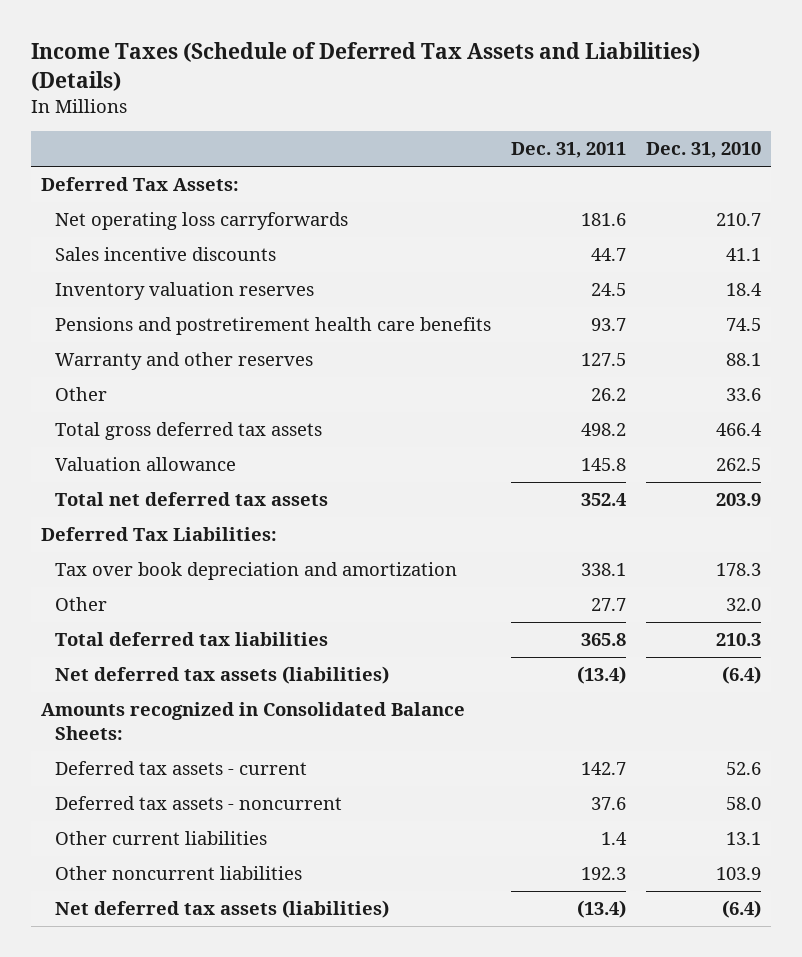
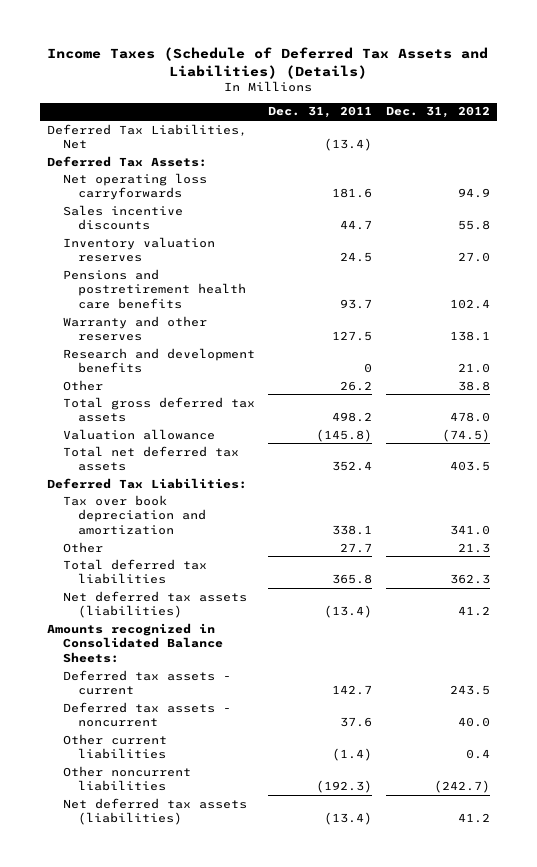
[646,142,762,159] Dec. 31, 2010 -> none
none -> [386,106,491,119] Dec. 31, 2012
none -> [46,123,247,150] Deferred Tax Liabilities, Net
none -> [62,347,255,374] Research and development benefits
[581,458,627,472] 145.8 -> [316,428,373,442] (145.8)
[601,832,628,846] 1.4 -> [332,748,373,762] (1.4)
[581,867,627,881] 192.3 -> [316,780,373,794] (192.3)

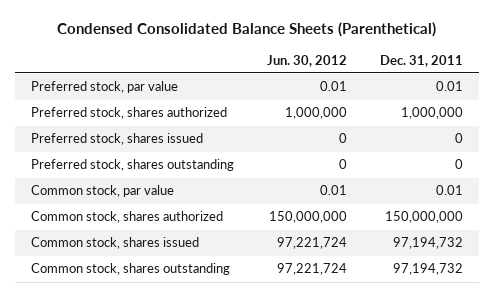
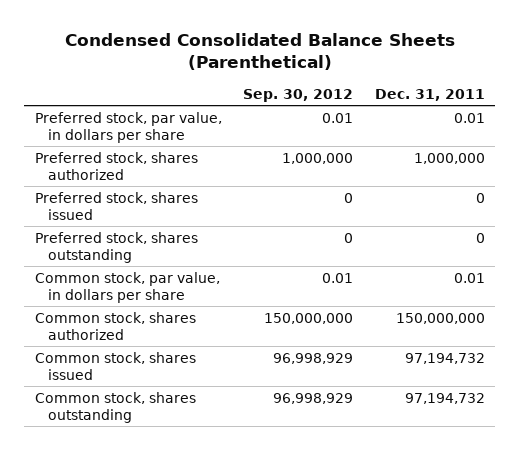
[266,54,347,67] Jun. 30, 2012 -> none
none -> [243,88,354,102] Sep. 30, 2012
[30,81,178,94] Preferred stock, par value -> [34,111,222,143] Preferred stock, par value, in dollars per share
[30,185,174,198] Common stock, par value -> [34,271,220,303] Common stock, par value, in dollars per share

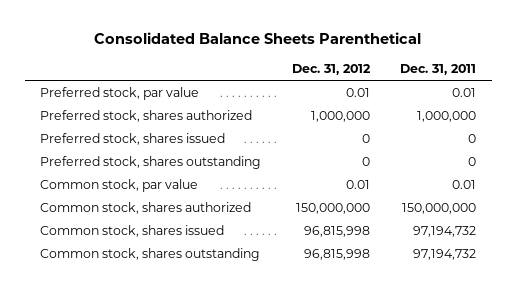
[64,32,455,70] Condensed Consolidated Balance Sheets (Parenthetical) -> [94,32,422,45] Consolidated Balance Sheets Parenthetical
[243,88,354,102] Sep. 30, 2012 -> none
none -> [291,63,371,75] Dec. 31, 2012
[34,111,222,143] Preferred stock, par value, in dollars per share -> [40,87,200,101] Preferred stock, par value
[34,271,220,303] Common stock, par value, in dollars per share -> [40,179,199,193] Common stock, par value

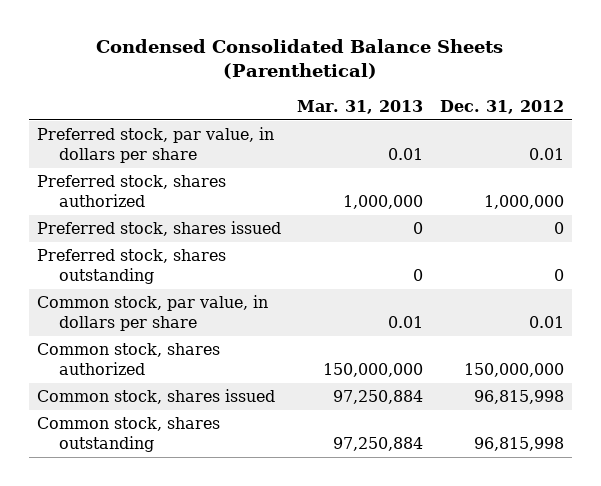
[94,32,422,45] Consolidated Balance Sheets Parenthetical -> [96,39,504,80] Condensed Consolidated Balance Sheets (Parenthetical)
[400,63,477,75] Dec. 31, 2011 -> none
none -> [297,100,424,115] Mar. 31, 2013
[40,87,200,101] Preferred stock, par value -> [37,127,275,163] Preferred stock, par value, in dollars per share
[40,179,199,193] Common stock, par value -> [37,295,269,331] Common stock, par value, in dollars per share

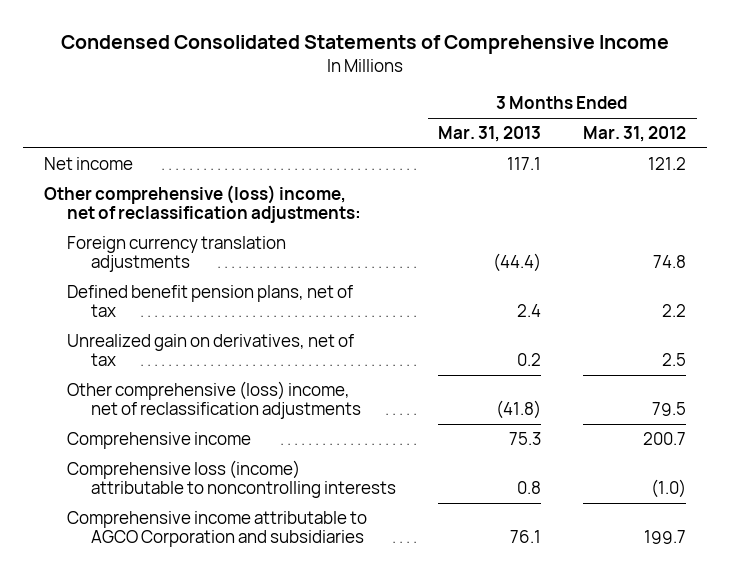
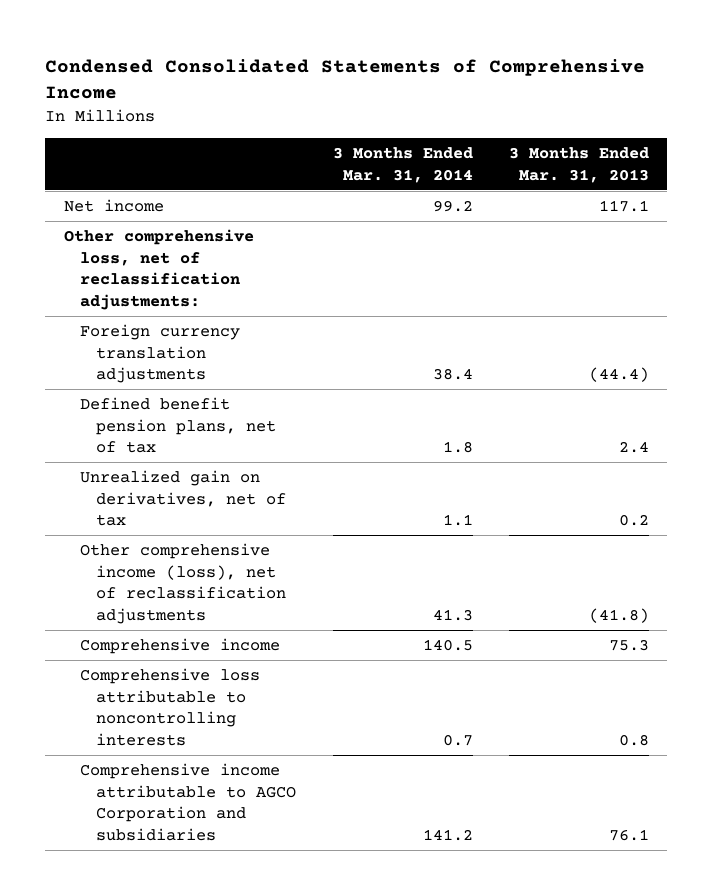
[583,126,687,143] Mar. 31, 2012 -> none
none -> [332,146,473,183] 3 Months Ended Mar. 31, 2014
[43,184,362,224] Other comprehensive (loss) income, net of reclassification adjustments: -> [63,228,254,311] Other comprehensive loss, net of reclassification adjustments:
[67,380,362,420] Other comprehensive (loss) income, net of reclassification adjustments -> [79,542,287,625] Other comprehensive income (loss), net of reclassification adjustments
[67,459,397,499] Comprehensive loss (income) attributable to noncontrolling interests -> [79,667,260,747] Comprehensive loss attributable to noncontrolling interests

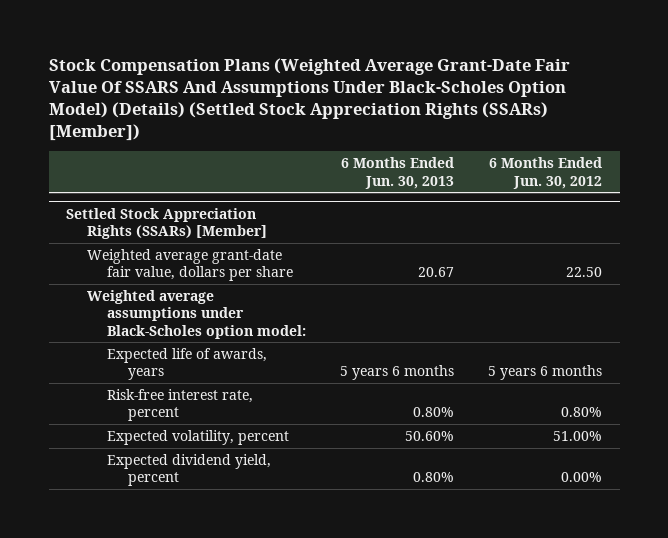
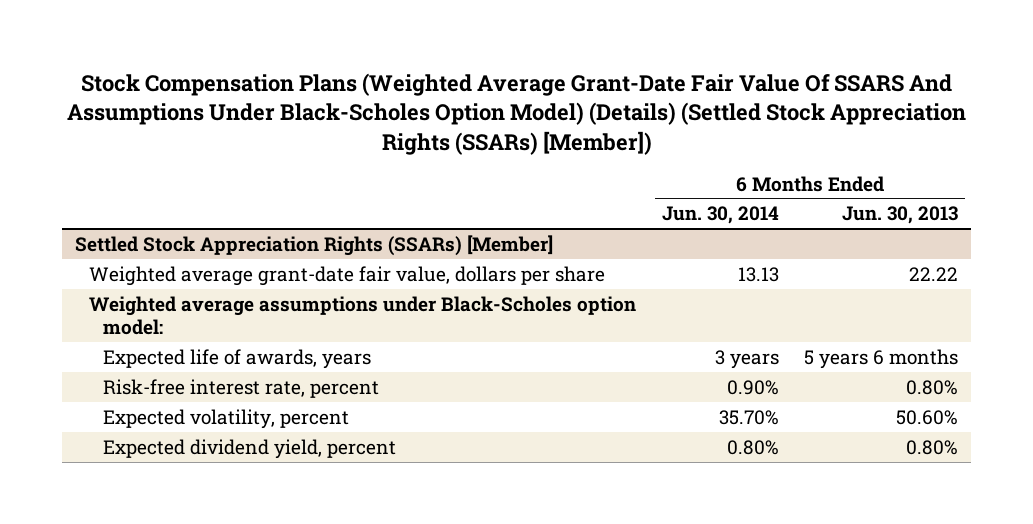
[489,157,603,189] 6 Months Ended Jun. 30, 2012 -> none
none -> [661,206,779,225] Jun. 30, 2014
[418,267,455,278] 20.67 -> [909,266,959,281] 22.22

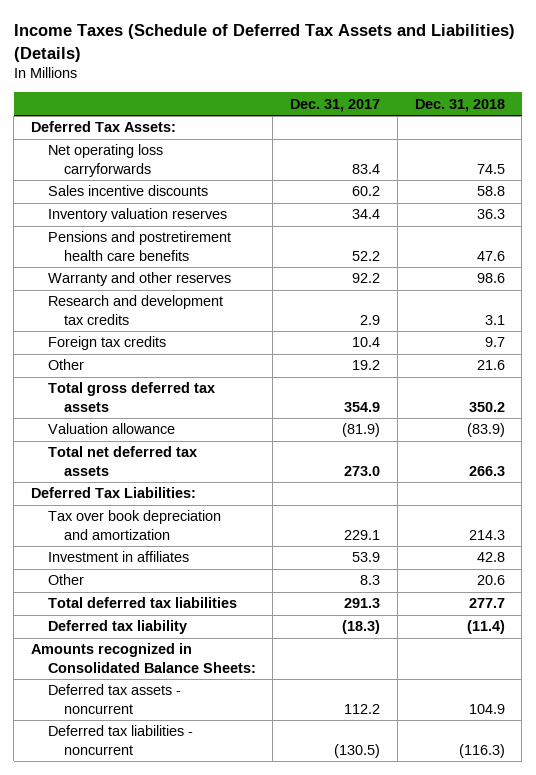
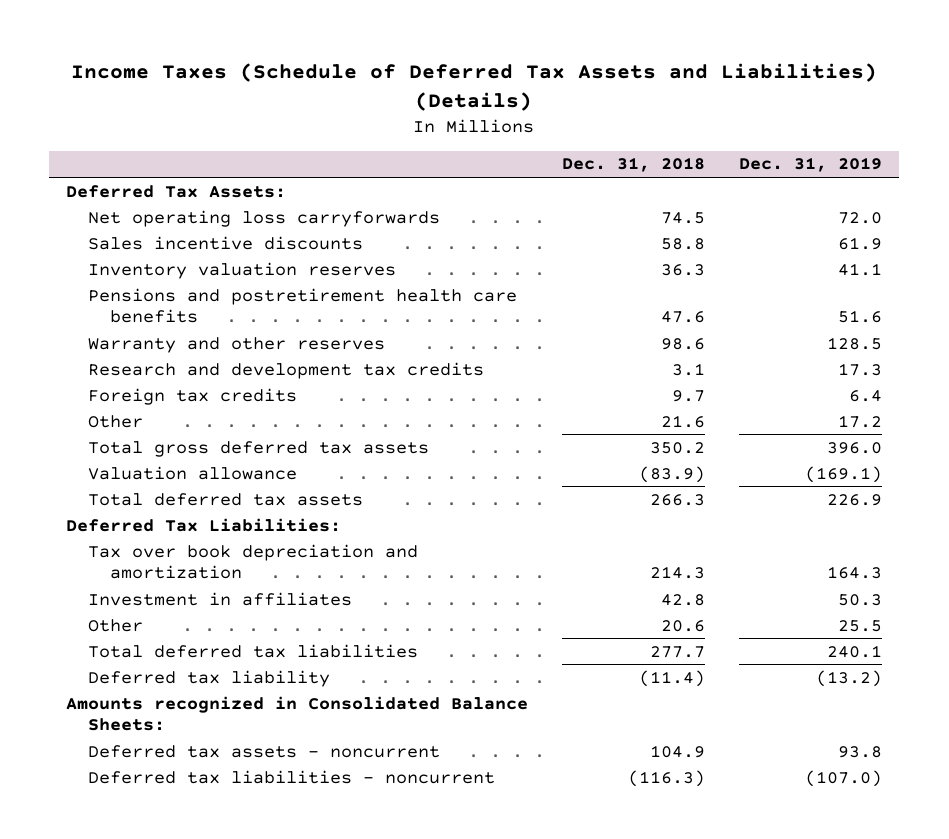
[290,98,381,112] Dec. 31, 2017 -> none
none -> [739,157,883,173] Dec. 31, 2019
[47,446,197,476] Total net deferred tax assets -> [88,492,364,506] Total deferred tax assets

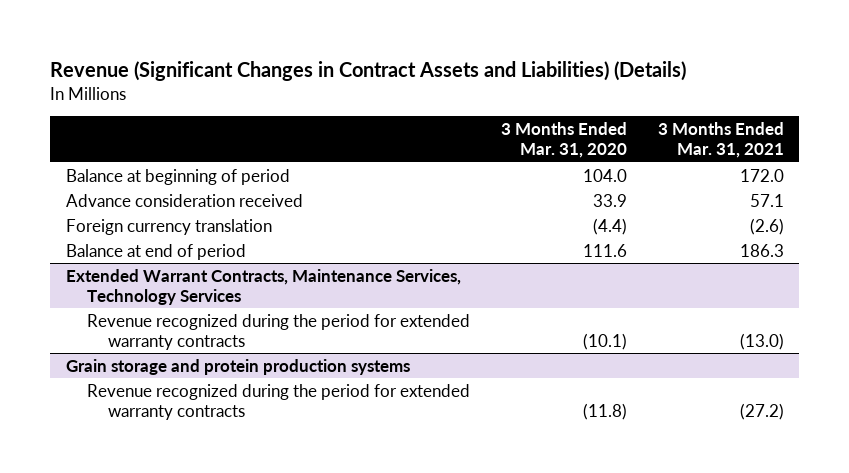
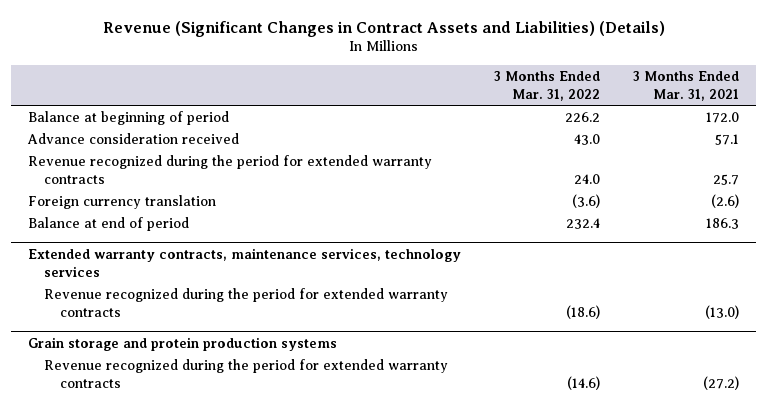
[500,122,627,159] 3 Months Ended Mar. 31, 2020 -> none
none -> [494,70,601,101] 3 Months Ended Mar. 31, 2022
none -> [27,154,432,184] Revenue recognized during the period for extended warranty contracts
[65,268,461,305] Extended Warrant Contracts, Maintenance Services, Technology Services -> [27,247,461,277] Extended warranty contracts, maintenance services, technology services

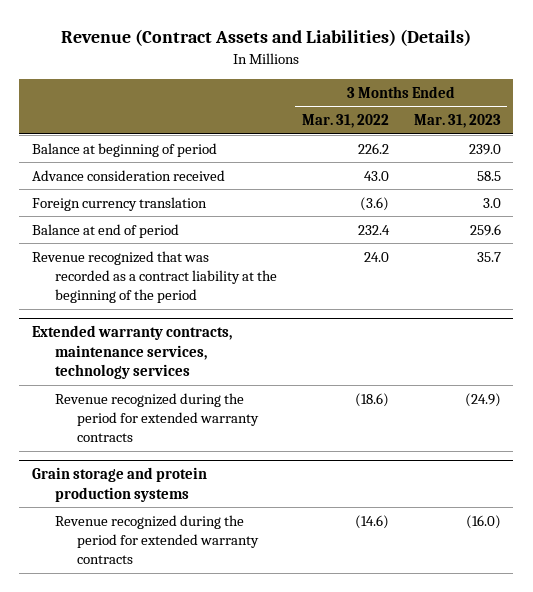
[102,20,665,37] Revenue (Significant Changes in Contract Assets and Liabilities) (Details) -> [61,29,472,47] Revenue (Contract Assets and Liabilities) (Details)
[633,70,740,101] 3 Months Ended Mar. 31, 2021 -> none
none -> [413,114,501,129] Mar. 31, 2023
[27,154,432,184] Revenue recognized during the period for extended warranty contracts -> none
none -> [31,250,277,304] Revenue recognized that was recorded as a contract liability at the beginning of the period

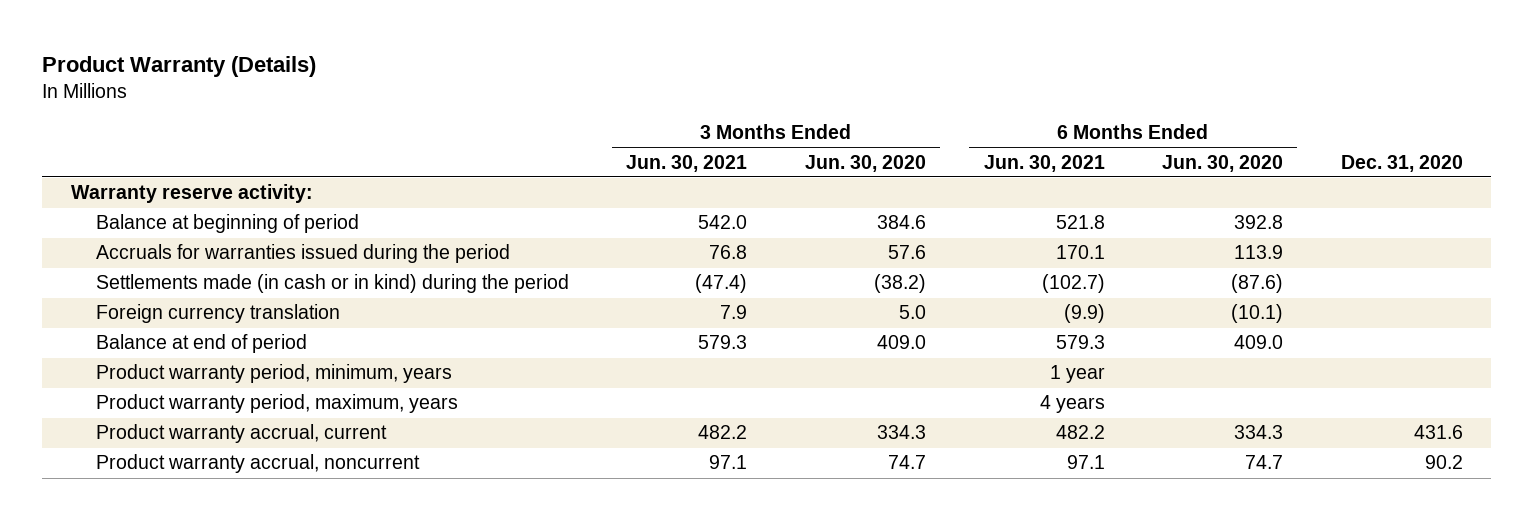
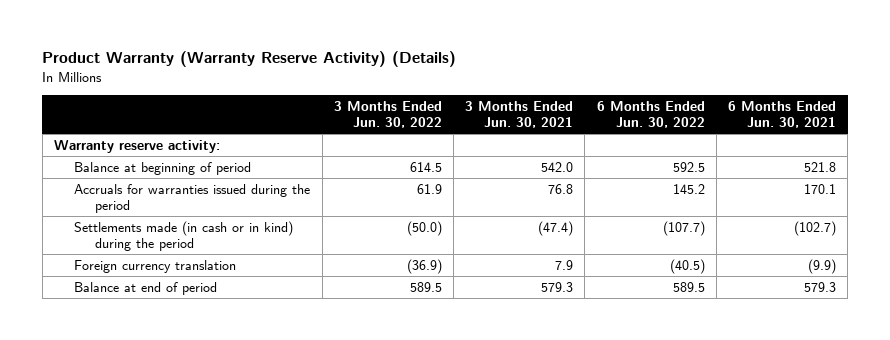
[42,56,317,78] Product Warranty (Details) -> [42,51,457,68] Product Warranty (Warranty Reserve Activity) (Details)
[804,154,926,172] Jun. 30, 2020 -> none
[1162,154,1284,172] Jun. 30, 2020 -> none
[1340,154,1463,172] Dec. 31, 2020 -> none
none -> [333,100,442,129] 3 Months Ended Jun. 30, 2022
none -> [596,100,705,129] 6 Months Ended Jun. 30, 2022
[95,364,452,384] Product warranty period, minimum, years -> none
[95,394,458,414] Product warranty period, maximum, years -> none
[95,424,387,444] Product warranty accrual, current -> none
[95,454,420,474] Product warranty accrual, noncurrent -> none

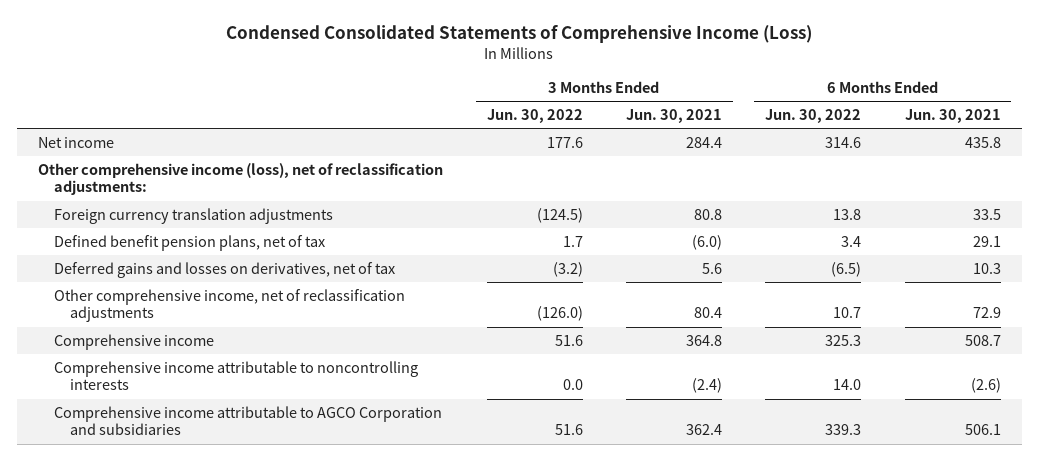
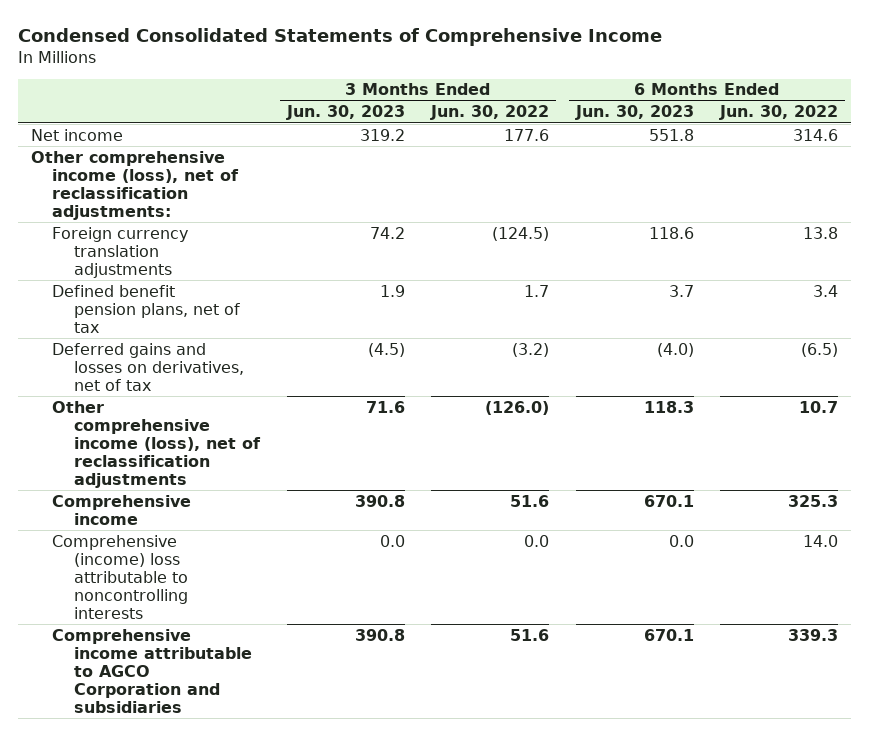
[226,25,813,44] Condensed Consolidated Statements of Comprehensive Income (Loss) -> [17,27,662,46] Condensed Consolidated Statements of Comprehensive Income
[625,108,722,123] Jun. 30, 2021 -> none
[904,108,1001,123] Jun. 30, 2021 -> none
none -> [285,105,405,121] Jun. 30, 2023
none -> [574,105,694,121] Jun. 30, 2023
[53,288,405,323] Other comprehensive income, net of reclassification adjustments -> [52,400,262,488] Other comprehensive income (loss), net of reclassification adjustments
[53,360,418,391] Comprehensive income attributable to noncontrolling interests -> [52,534,189,619] Comprehensive (income) loss attributable to noncontrolling interests

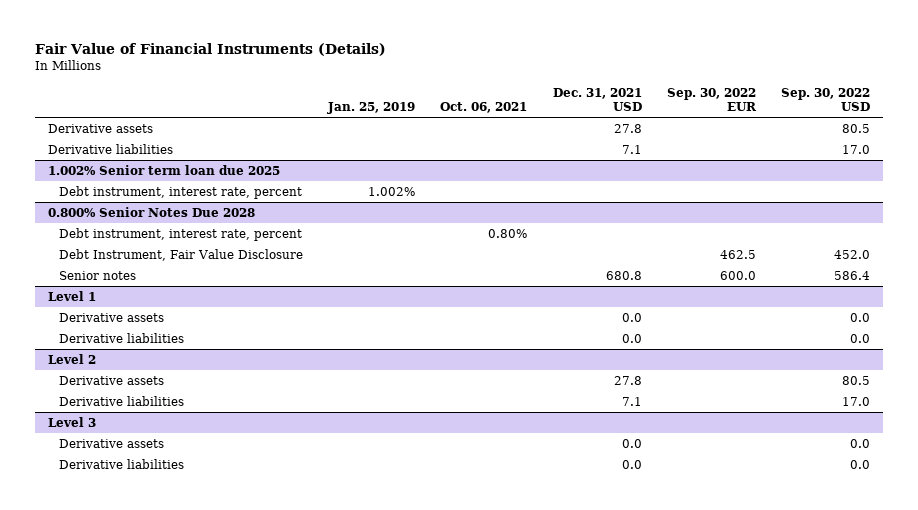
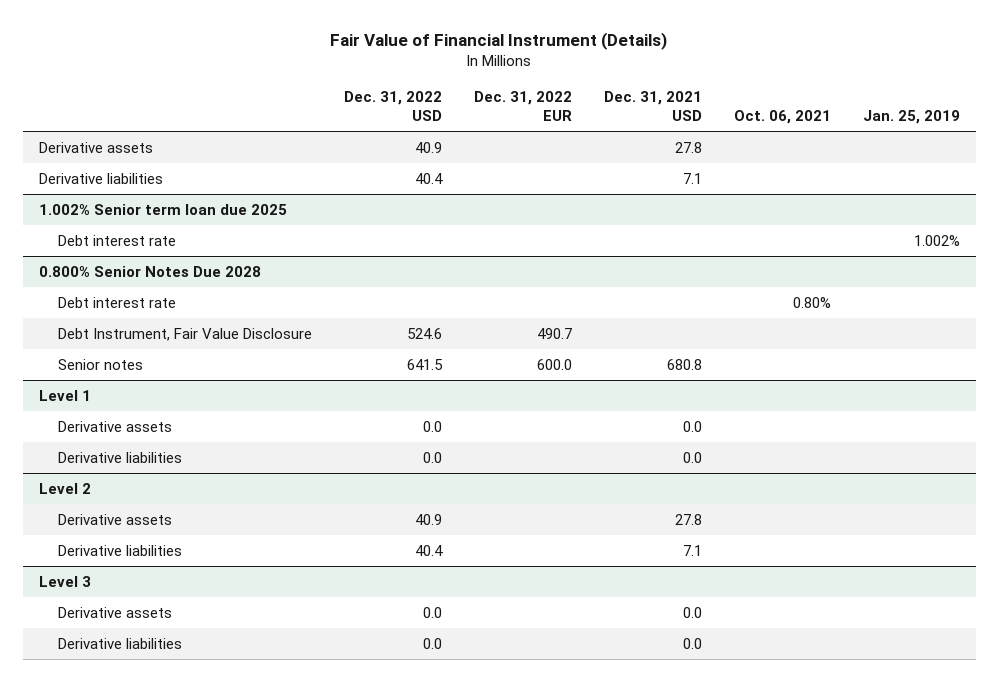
[35,42,387,56] Fair Value of Financial Instruments (Details) -> [330,31,668,50] Fair Value of Financial Instrument (Details)
[666,87,757,112] Sep. 30, 2022 EUR -> none
[781,87,871,112] Sep. 30, 2022 USD -> none
none -> [343,90,442,121] Dec. 31, 2022 USD
none -> [473,90,572,121] Dec. 31, 2022 EUR
[58,185,302,199] Debt instrument, interest rate, percent -> [57,234,176,246] Debt interest rate
[58,227,302,241] Debt instrument, interest rate, percent -> [57,296,176,308] Debt interest rate

